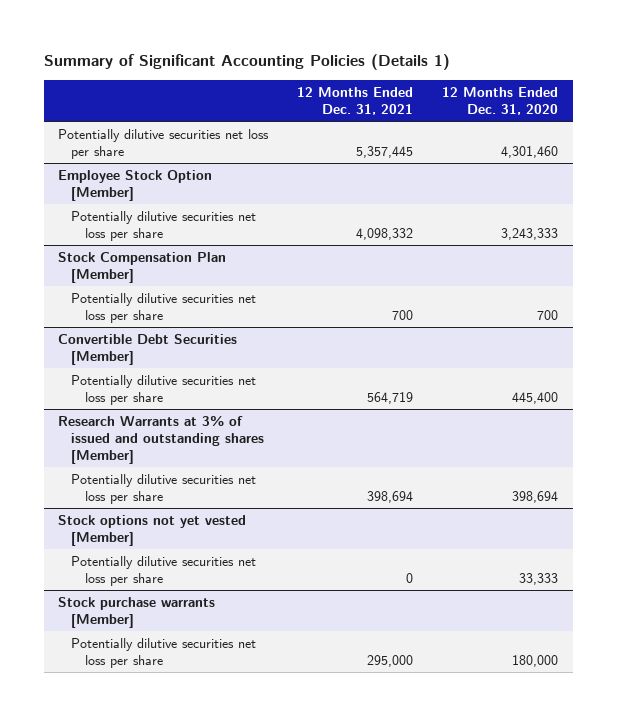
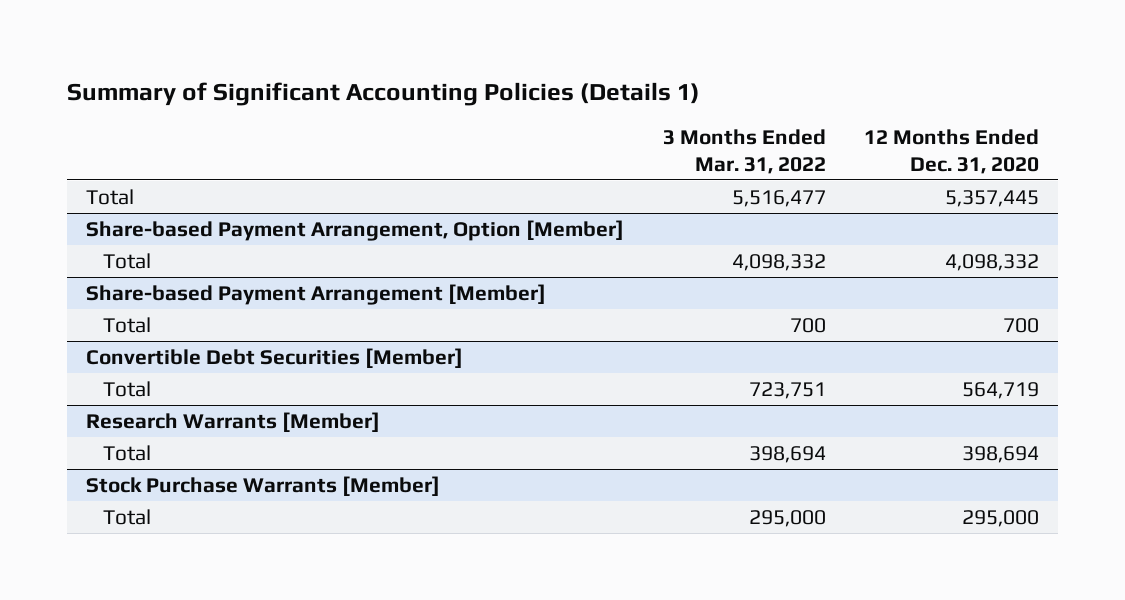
[297,86,414,115] 12 Months Ended Dec. 31, 2021 -> none
none -> [662,128,826,174] 3 Months Ended Mar. 31, 2022
[58,129,270,159] Potentially dilutive securities net loss per share -> none
[71,211,257,241] Potentially dilutive securities net loss per share -> none
none -> [86,188,135,205] Total
[58,170,213,201] Employee Stock Option [Member] -> [86,219,625,241] Share-based Payment Arrangement, Option [Member]
none -> [102,252,151,269] Total
[58,252,227,283] Stock Compensation Plan [Member] -> [86,283,547,305] Share-based Payment Arrangement [Member]
[71,293,257,323] Potentially dilutive securities net loss per share -> [102,316,151,333] Total
[71,375,257,405] Potentially dilutive securities net loss per share -> none
[58,515,247,546] Stock options not yet vested [Member] -> none
[71,556,257,586] Potentially dilutive securities net loss per share -> none
[71,638,257,668] Potentially dilutive securities net loss per share -> none
none -> [102,380,151,397] Total
[58,415,265,464] Research Warrants at 3% of issued and outstanding shares [Member] -> [86,411,381,432] Research Warrants [Member]
[71,474,257,504] Potentially dilutive securities net loss per share -> [102,444,151,461] Total
[58,597,216,628] Stock purchase warrants [Member] -> [86,475,441,496] Stock Purchase Warrants [Member]
none -> [102,508,151,525] Total

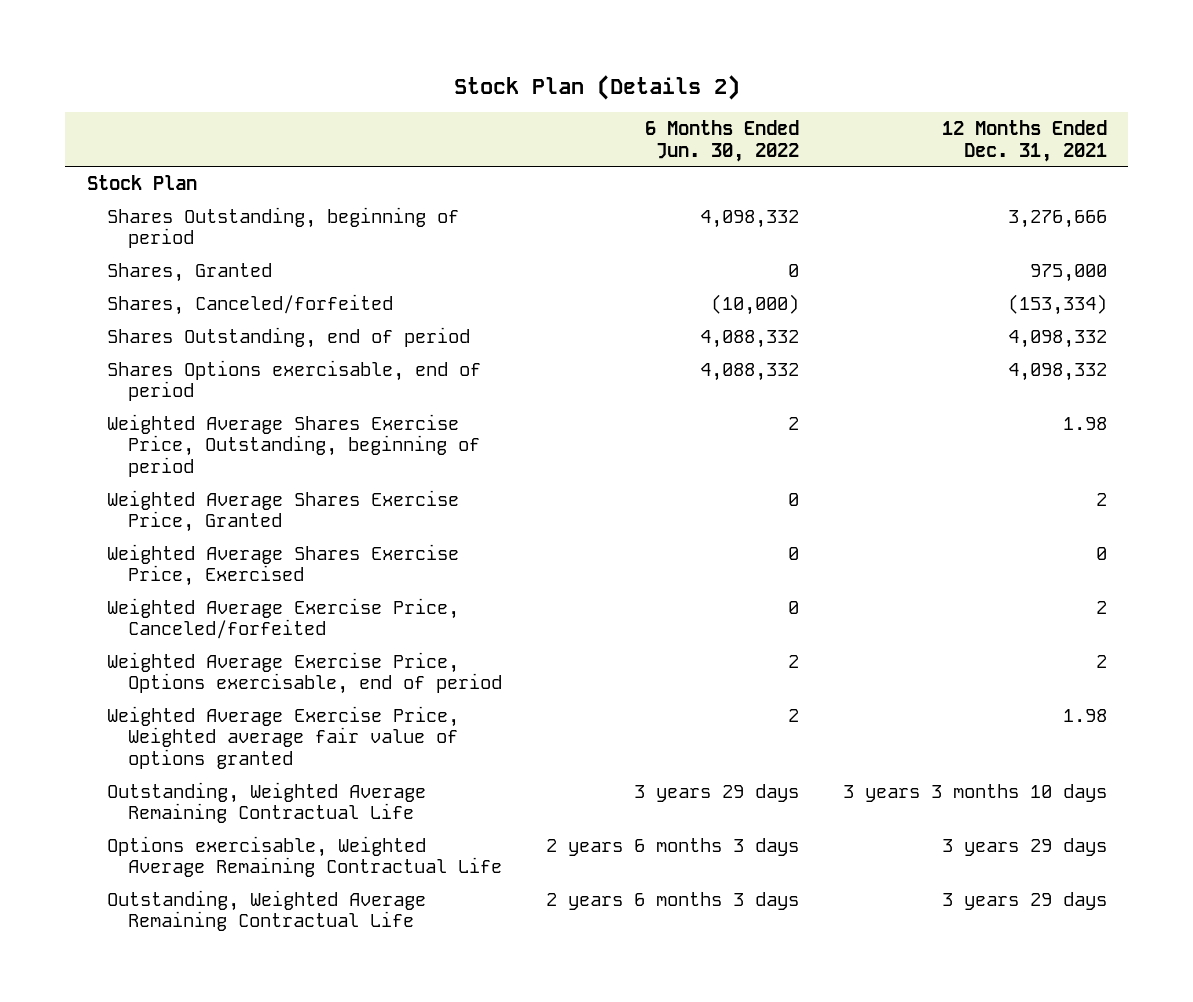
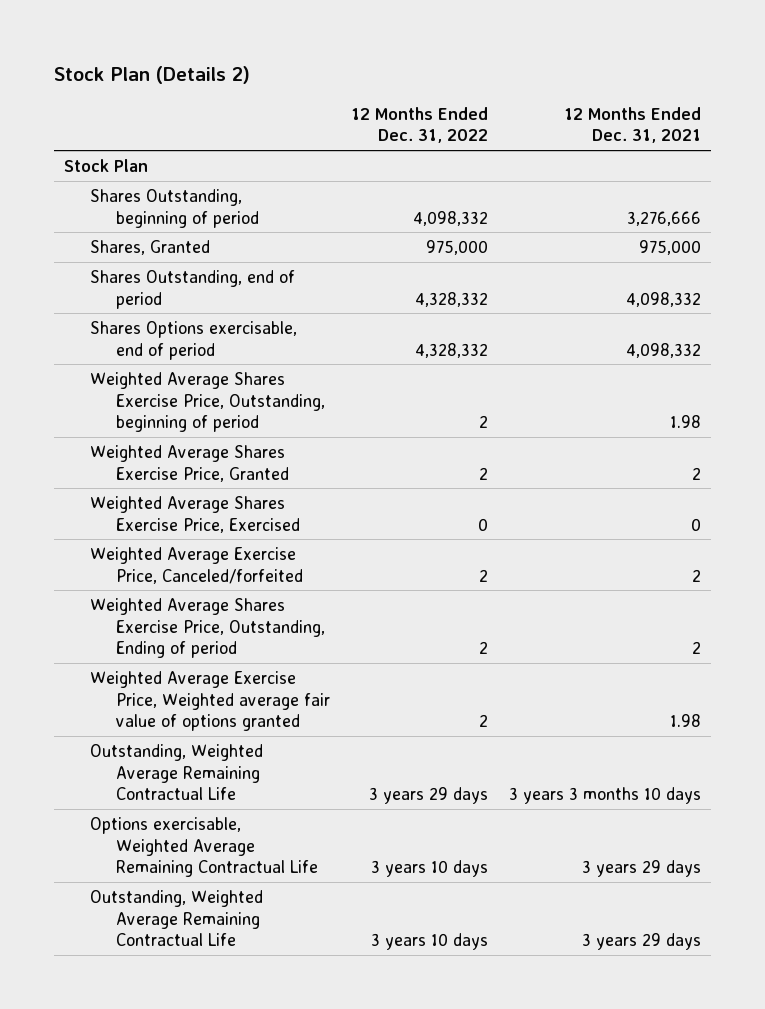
[644,120,799,162] 6 Months Ended Jun. 30, 2022 -> none
none -> [351,106,489,144] 12 Months Ended Dec. 31, 2022
[107,293,394,315] Shares, Canceled/forfeited -> none
[107,651,502,695] Weighted Average Exercise Price, Options exercisable, end of period -> [90,597,326,659] Weighted Average Shares Exercise Price, Outstanding, Ending of period

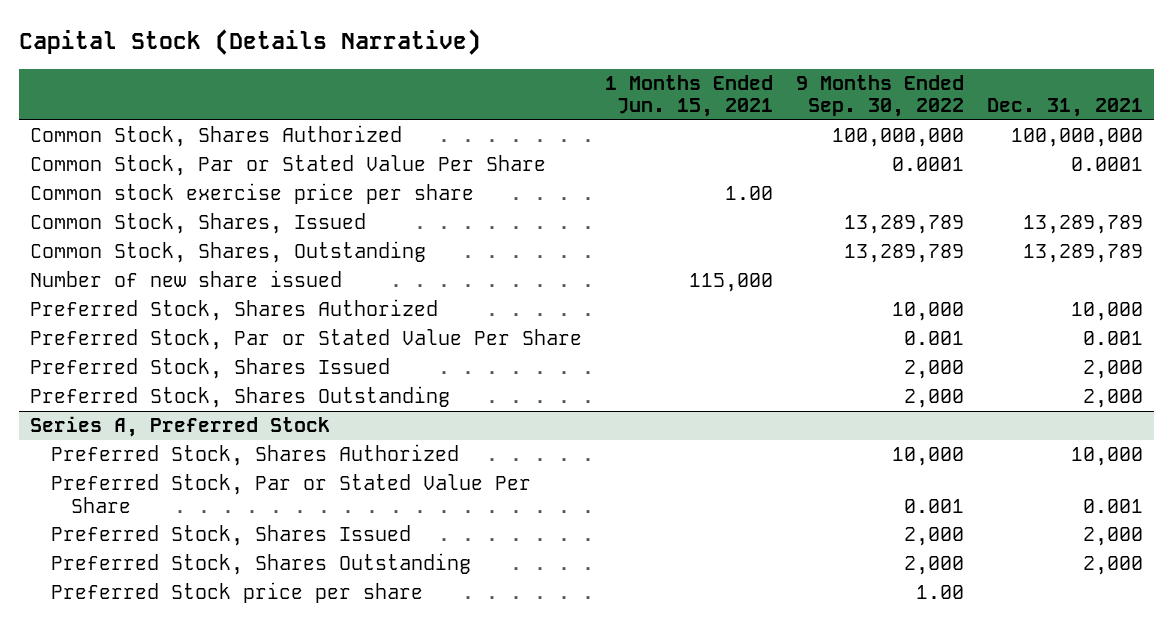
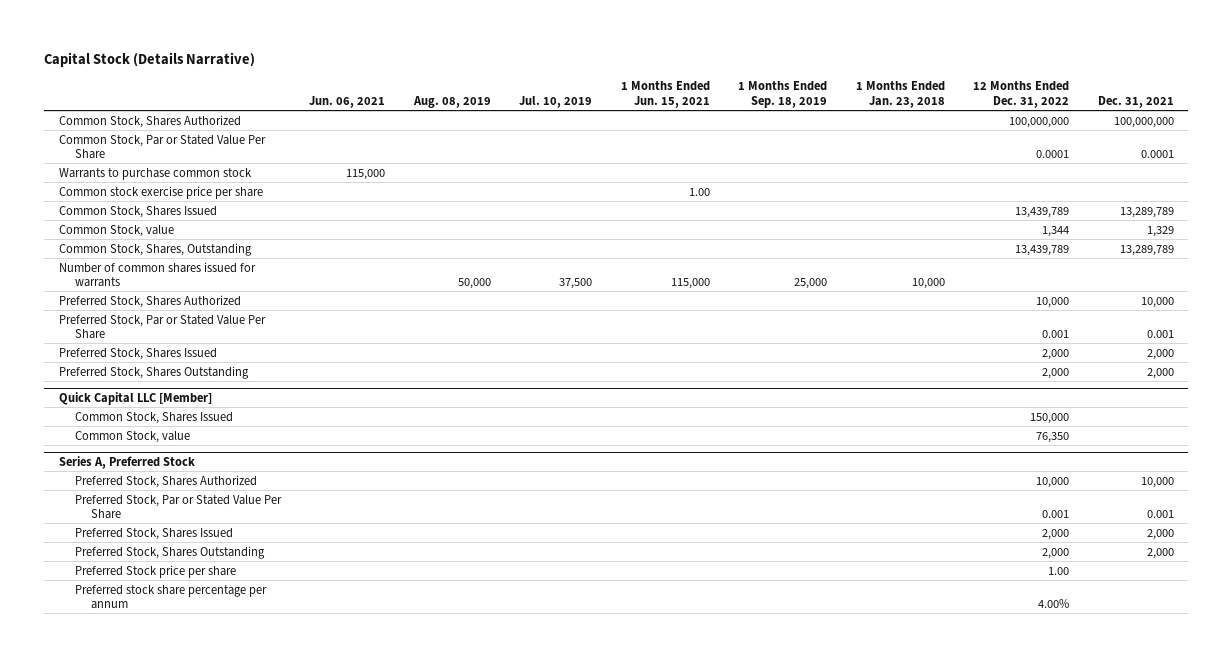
[795,74,964,118] 9 Months Ended Sep. 30, 2022 -> none
none -> [309,95,386,108] Jun. 06, 2021
none -> [412,95,491,108] Aug. 08, 2019
none -> [519,95,593,108] Jul. 10, 2019
none -> [738,81,828,108] 1 Months Ended Sep. 18, 2019
none -> [855,81,945,108] 1 Months Ended Jan. 23, 2018
none -> [973,81,1070,108] 12 Months Ended Dec. 31, 2022
none -> [58,167,252,180] Warrants to purchase common stock
[30,213,367,235] Common Stock, Shares, Issued -> [58,205,217,218] Common Stock, Shares Issued
none -> [58,224,174,237] Common Stock, value
[30,270,343,288] Number of new share issued -> [58,261,256,288] Number of common shares issued for warrants
none -> [58,391,212,405] Quick Capital LLC [Member]
none -> [74,411,233,424] Common Stock, Shares Issued
none -> [74,430,190,443] Common Stock, value
none -> [74,584,267,610] Preferred stock share percentage per annum

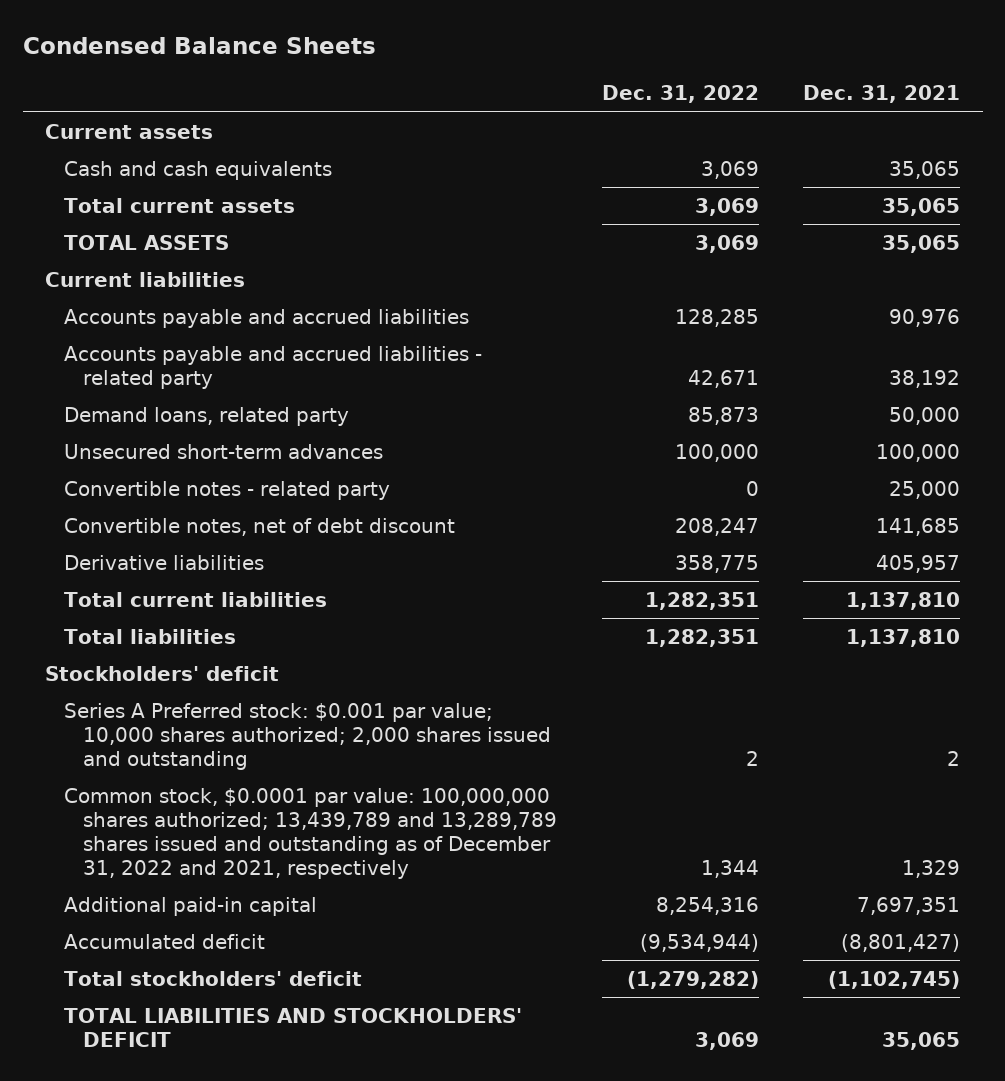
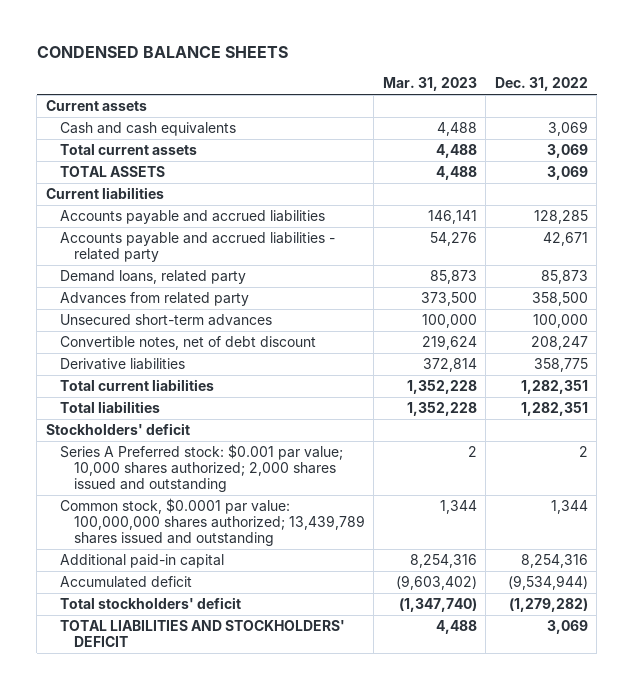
[22,37,376,55] Condensed Balance Sheets -> [36,46,288,59] CONDENSED BALANCE SHEETS
[803,85,961,104] Dec. 31, 2021 -> none
none -> [382,77,477,92] Mar. 31, 2023
none -> [59,292,249,307] Advances from related party
[64,480,391,500] Convertible notes - related party -> none
[64,787,558,879] Common stock, $0.0001 par value: 100,000,000 shares authorized; 13,439,789 and 13,289,789 shares issued and outstanding as of December 31, 2022 and 2021, respectively -> [59,498,365,547] Common stock, $0.0001 par value: 100,000,000 shares authorized; 13,439,789 shares issued and outstanding

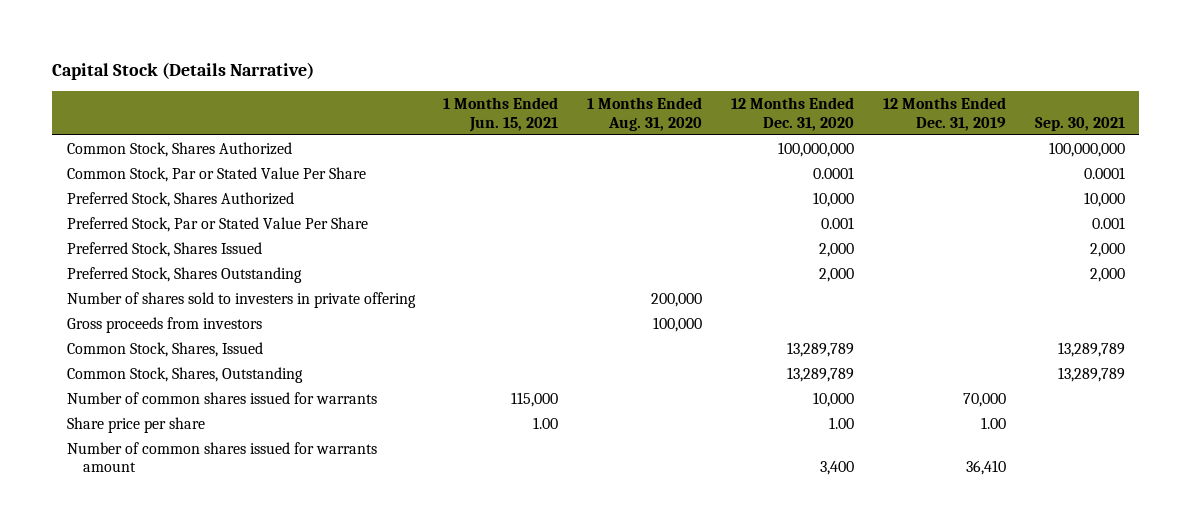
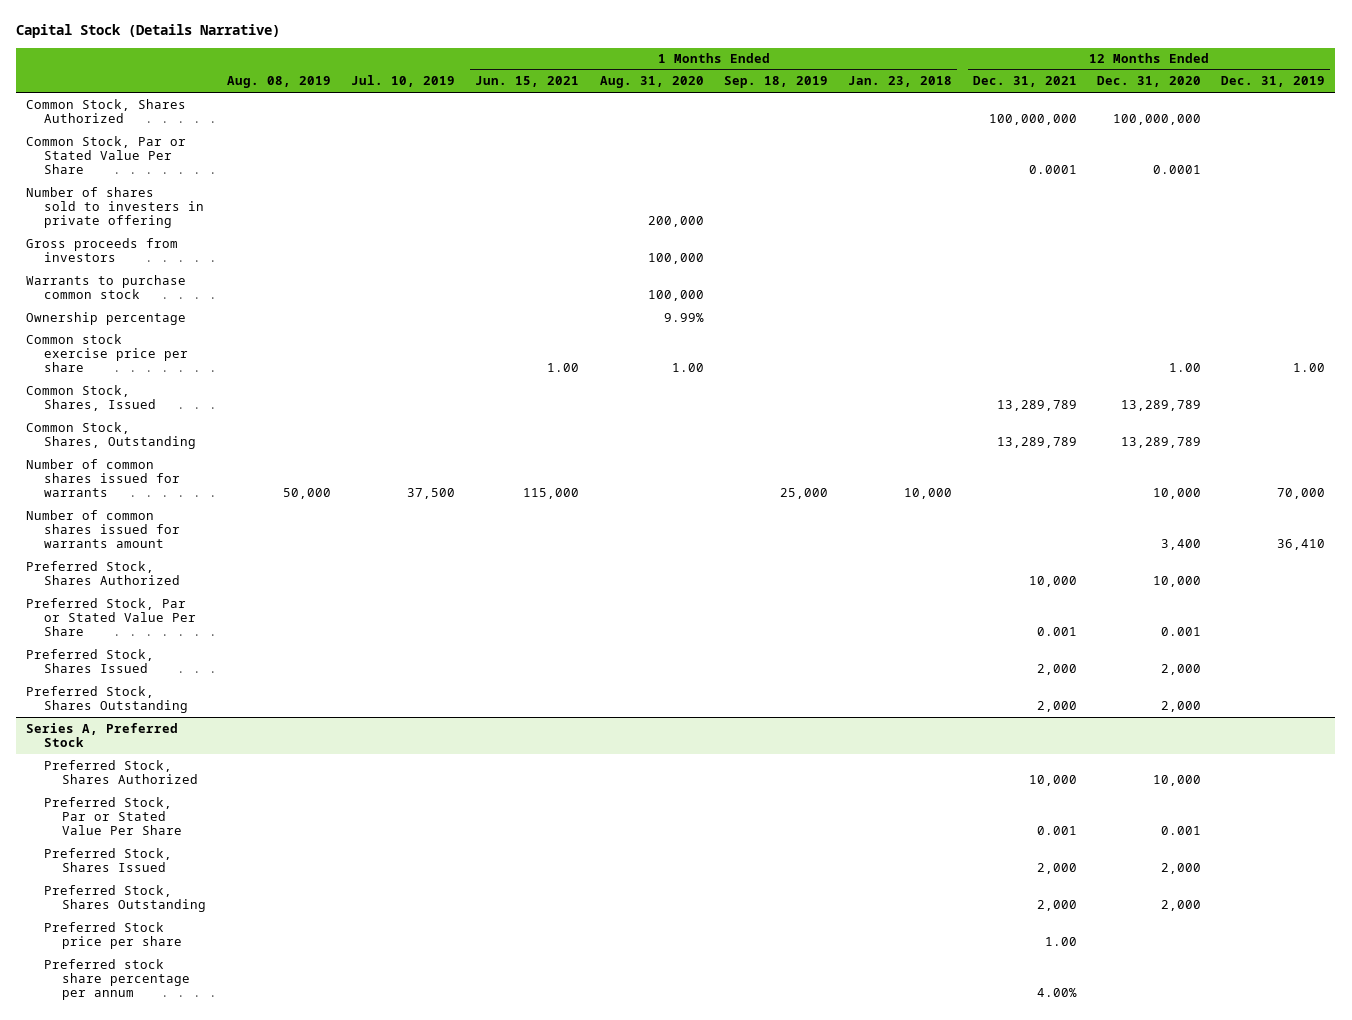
[1034,116,1125,131] Sep. 30, 2021 -> none
none -> [226,76,331,89] Aug. 08, 2019
none -> [351,75,456,88] Jul. 10, 2019
none -> [723,76,828,89] Sep. 18, 2019
none -> [848,76,953,88] Jan. 23, 2018
none -> [972,76,1077,88] Dec. 31, 2021
none -> [26,274,187,299] Warrants to purchase common stock
none -> [26,311,187,325] Ownership percentage
none -> [26,333,189,373] Common stock exercise price per share
[66,416,205,433] Share price per share -> none
[66,191,294,207] Preferred Stock, Shares Authorized -> [26,560,181,585] Preferred Stock, Shares Authorized
[66,216,368,232] Preferred Stock, Par or Stated Value Per Share -> [26,597,197,637] Preferred Stock, Par or Stated Value Per Share
[66,241,262,257] Preferred Stock, Shares Issued -> [26,648,155,673] Preferred Stock, Shares Issued
[66,266,302,283] Preferred Stock, Shares Outstanding -> [26,685,189,713] Preferred Stock, Shares Outstanding
none -> [26,722,179,747] Series A, Preferred Stock
none -> [44,759,199,784] Preferred Stock, Shares Authorized
none -> [44,796,183,836] Preferred Stock, Par or Stated Value Per Share
none -> [44,847,173,872] Preferred Stock, Shares Issued
none -> [44,884,207,912] Preferred Stock, Shares Outstanding
none -> [44,921,183,949] Preferred Stock price per share
none -> [44,958,191,1001] Preferred stock share percentage per annum

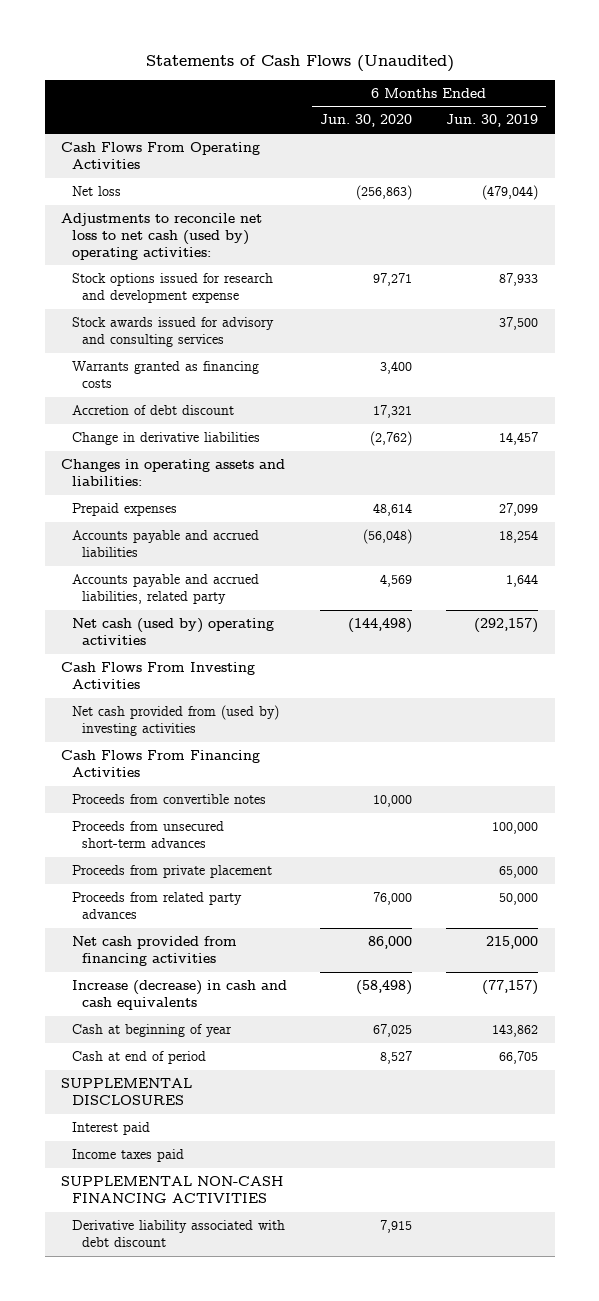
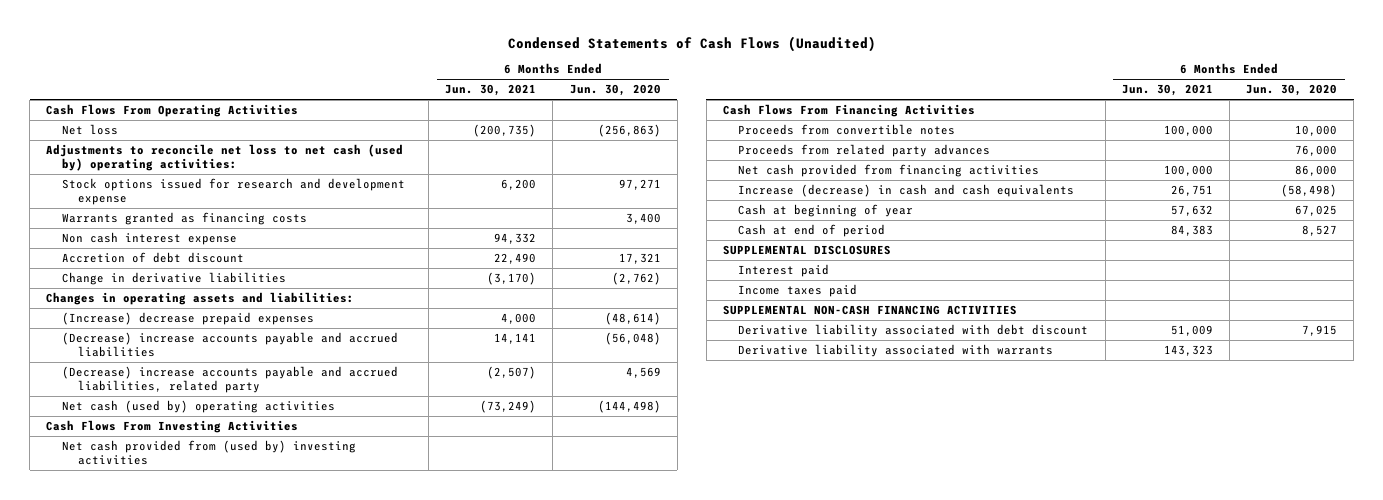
[145,54,454,72] Statements of Cash Flows (Unaudited) -> [507,35,876,52] Condensed Statements of Cash Flows (Unaudited)
[445,114,538,128] Jun. 30, 2019 -> none
none -> [445,84,537,97] Jun. 30, 2021
[71,317,274,347] Stock awards issued for advisory and consulting services -> none
none -> [62,231,238,245] Non cash interest expense
[71,503,177,517] Prepaid expenses -> [62,311,315,325] (Increase) decrease prepaid expenses
[373,503,413,517] 48,614 -> [604,311,661,325] (48,614)
[71,530,259,557] Accounts payable and accrued liabilities -> [62,331,399,357] (Decrease) increase accounts payable and accrued liabilities
[71,574,259,604] Accounts payable and accrued liabilities, related party -> [62,365,399,393] (Decrease) increase accounts payable and accrued liabilities, related party
[71,821,224,848] Proceeds from unsecured short-term advances -> none
[71,865,272,879] Proceeds from private placement -> none
none -> [738,343,1054,357] Derivative liability associated with warrants

